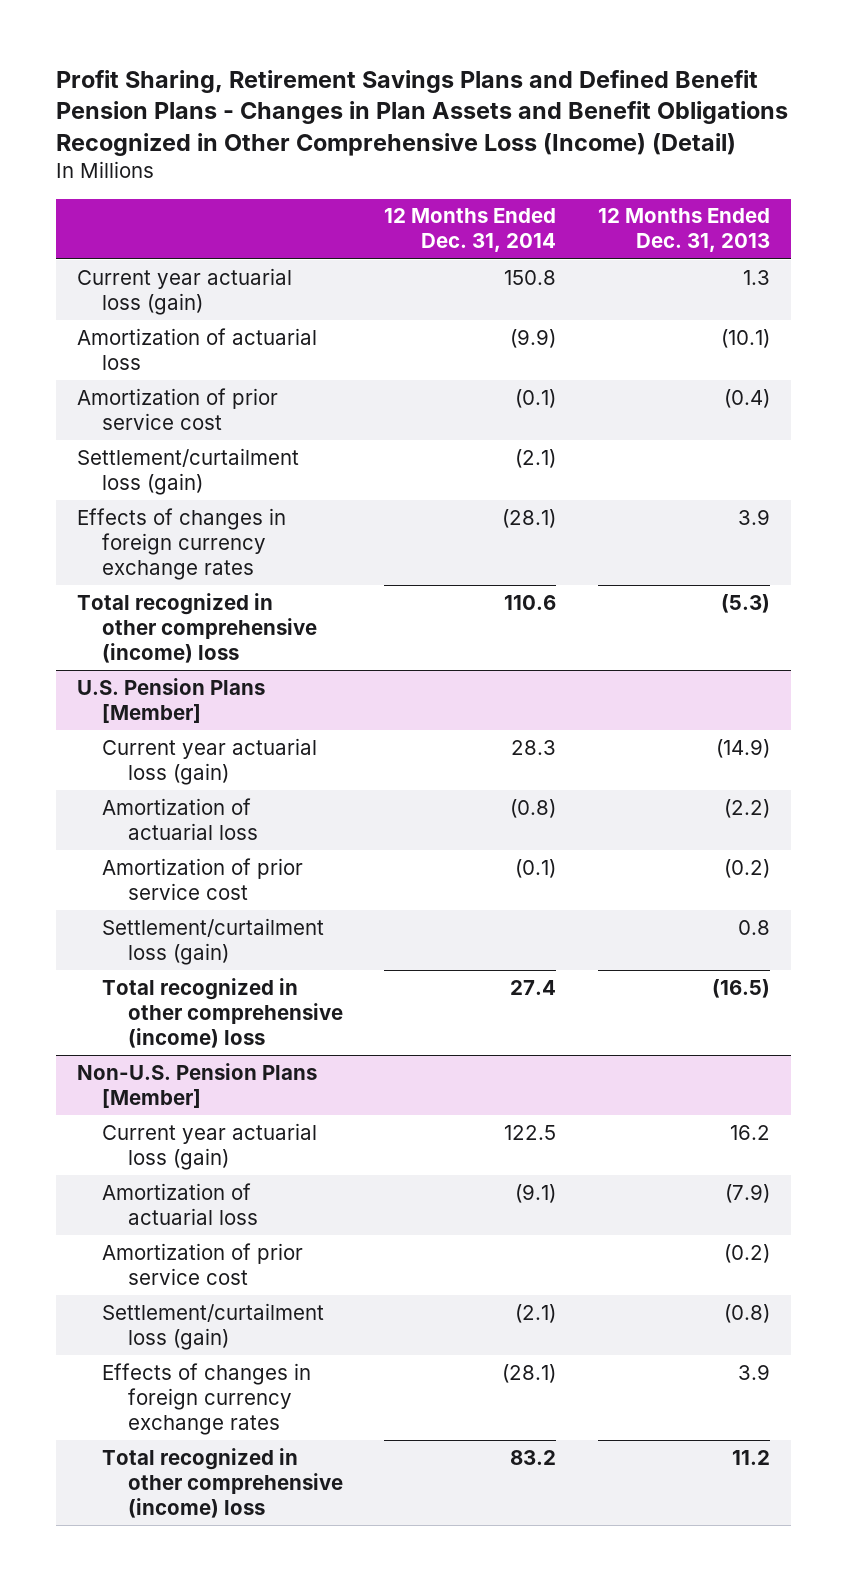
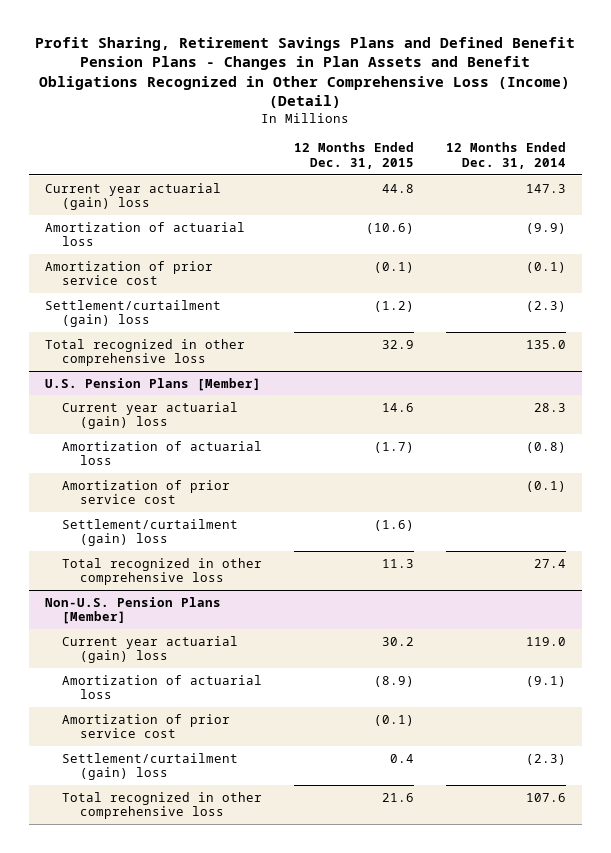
[597,208,770,253] 12 Months Ended Dec. 31, 2013 -> none
none -> [294,142,415,169] 12 Months Ended Dec. 31, 2015
[76,267,292,315] Current year actuarial loss (gain) -> [44,182,221,211] Current year actuarial (gain) loss
[504,269,557,285] 150.8 -> [526,183,567,193] 147.3
[76,507,286,580] Effects of changes in foreign currency exchange rates -> none
[76,447,299,495] Settlement/curtailment loss (gain) -> [44,299,221,328] Settlement/curtailment (gain) loss
[515,448,557,468] (2.1) -> [526,300,567,312] (2.3)
[76,592,318,663] Total recognized in other comprehensive (income) loss -> [44,338,245,367] Total recognized in other comprehensive loss
[504,594,557,610] 110.6 -> [526,339,567,349] 135.0
[102,737,318,785] Current year actuarial loss (gain) -> [62,401,239,430] Current year actuarial (gain) loss
[102,917,325,965] Settlement/curtailment loss (gain) -> [62,518,239,547] Settlement/curtailment (gain) loss
[102,977,344,1048] Total recognized in other comprehensive (income) loss -> [62,557,263,586] Total recognized in other comprehensive loss
[102,1122,318,1170] Current year actuarial loss (gain) -> [62,635,239,664] Current year actuarial (gain) loss
[504,1124,557,1140] 122.5 -> [526,636,567,646] 119.0
[102,1362,312,1435] Effects of changes in foreign currency exchange rates -> none
[102,1302,325,1350] Settlement/curtailment loss (gain) -> [62,752,239,781] Settlement/curtailment (gain) loss
[515,1303,557,1323] (2.1) -> [526,753,567,765] (2.3)
[102,1447,344,1518] Total recognized in other comprehensive (income) loss -> [62,791,263,820] Total recognized in other comprehensive loss
[510,1449,557,1465] 83.2 -> [526,792,567,802] 107.6

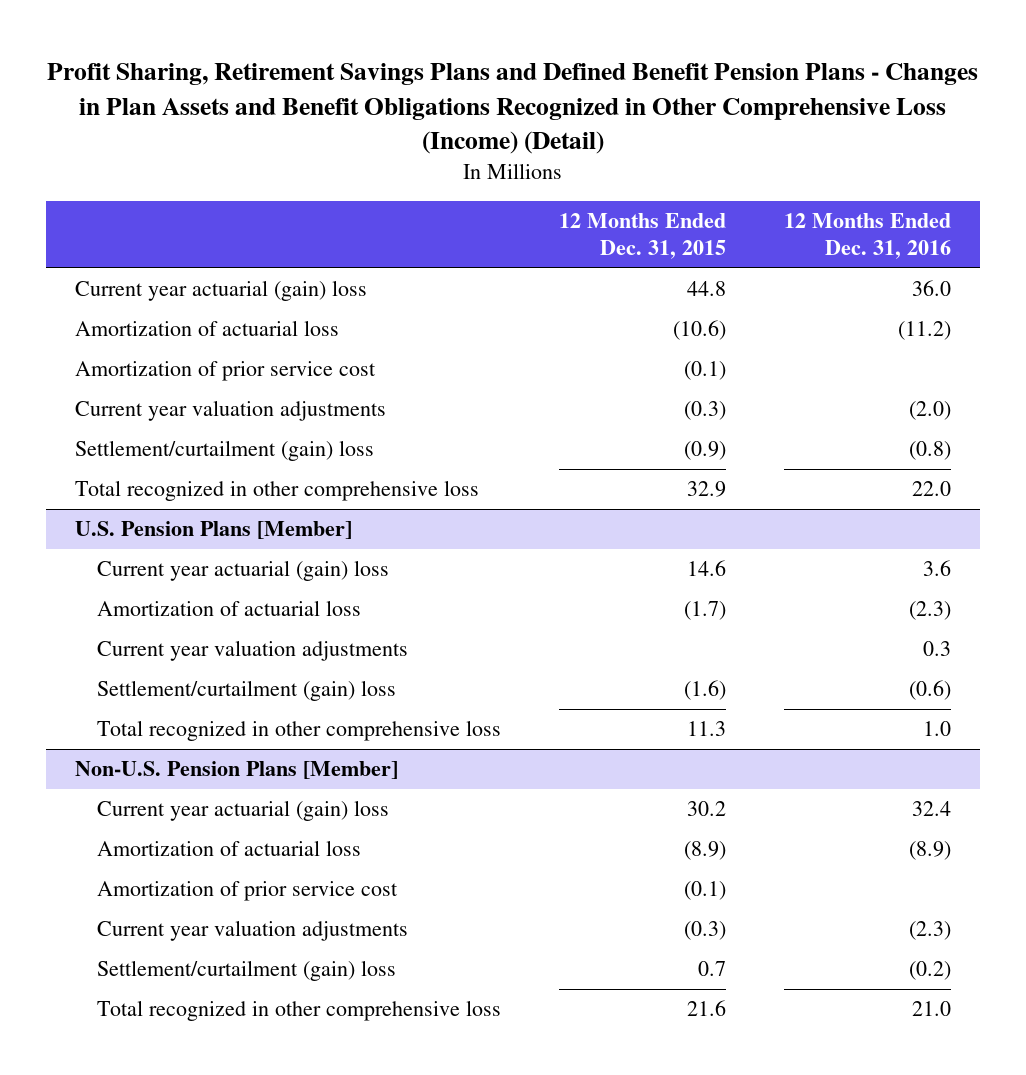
[446,142,567,169] 12 Months Ended Dec. 31, 2014 -> none
none -> [784,213,952,259] 12 Months Ended Dec. 31, 2016
none -> [74,400,386,422] Current year valuation adjustments
[374,300,415,312] (1.2) -> [684,441,727,461] (0.9)
[62,479,231,505] Amortization of prior service cost -> none
none -> [97,640,409,662] Current year valuation adjustments
none -> [97,920,409,942] Current year valuation adjustments
[390,753,415,763] 0.4 -> [698,961,727,977] 0.7

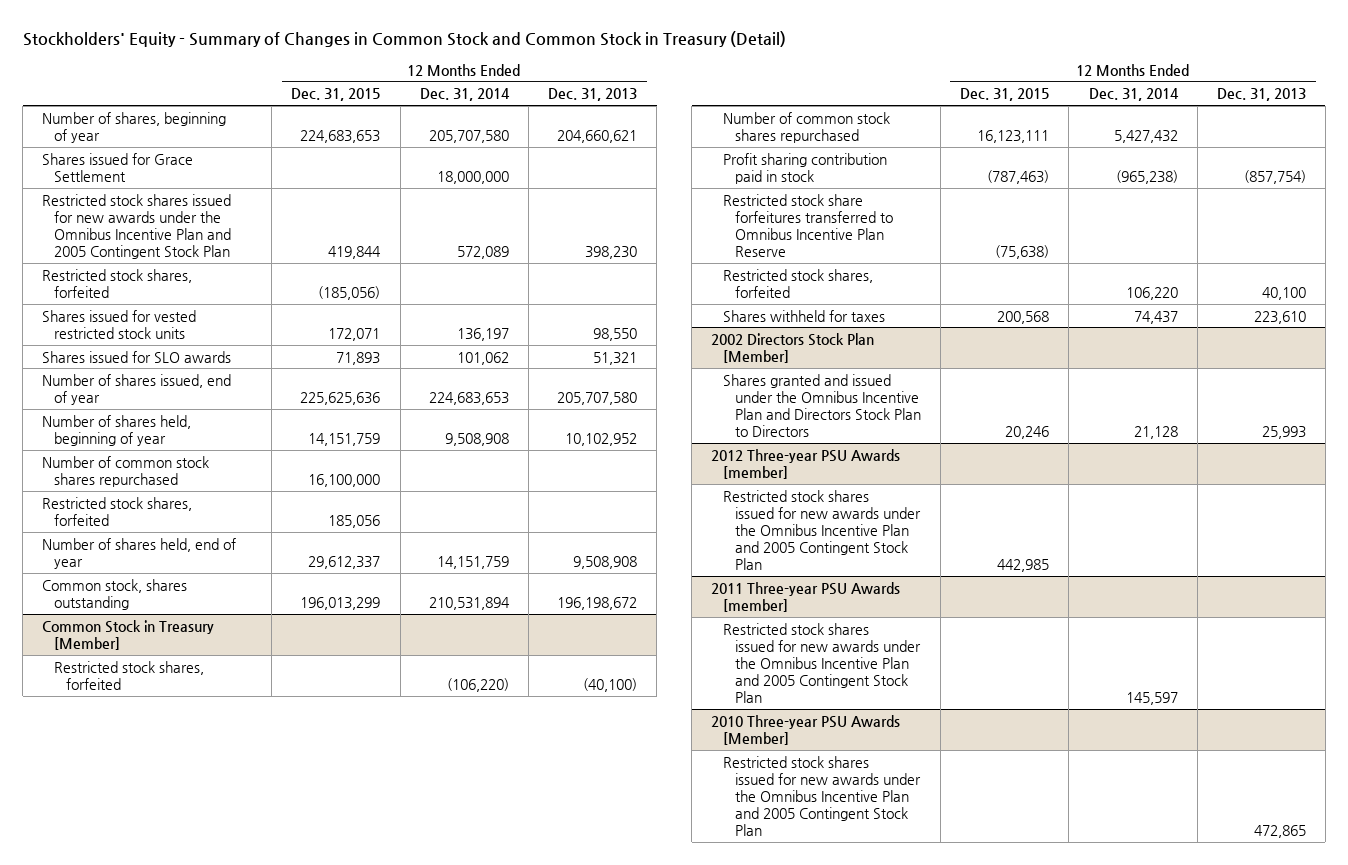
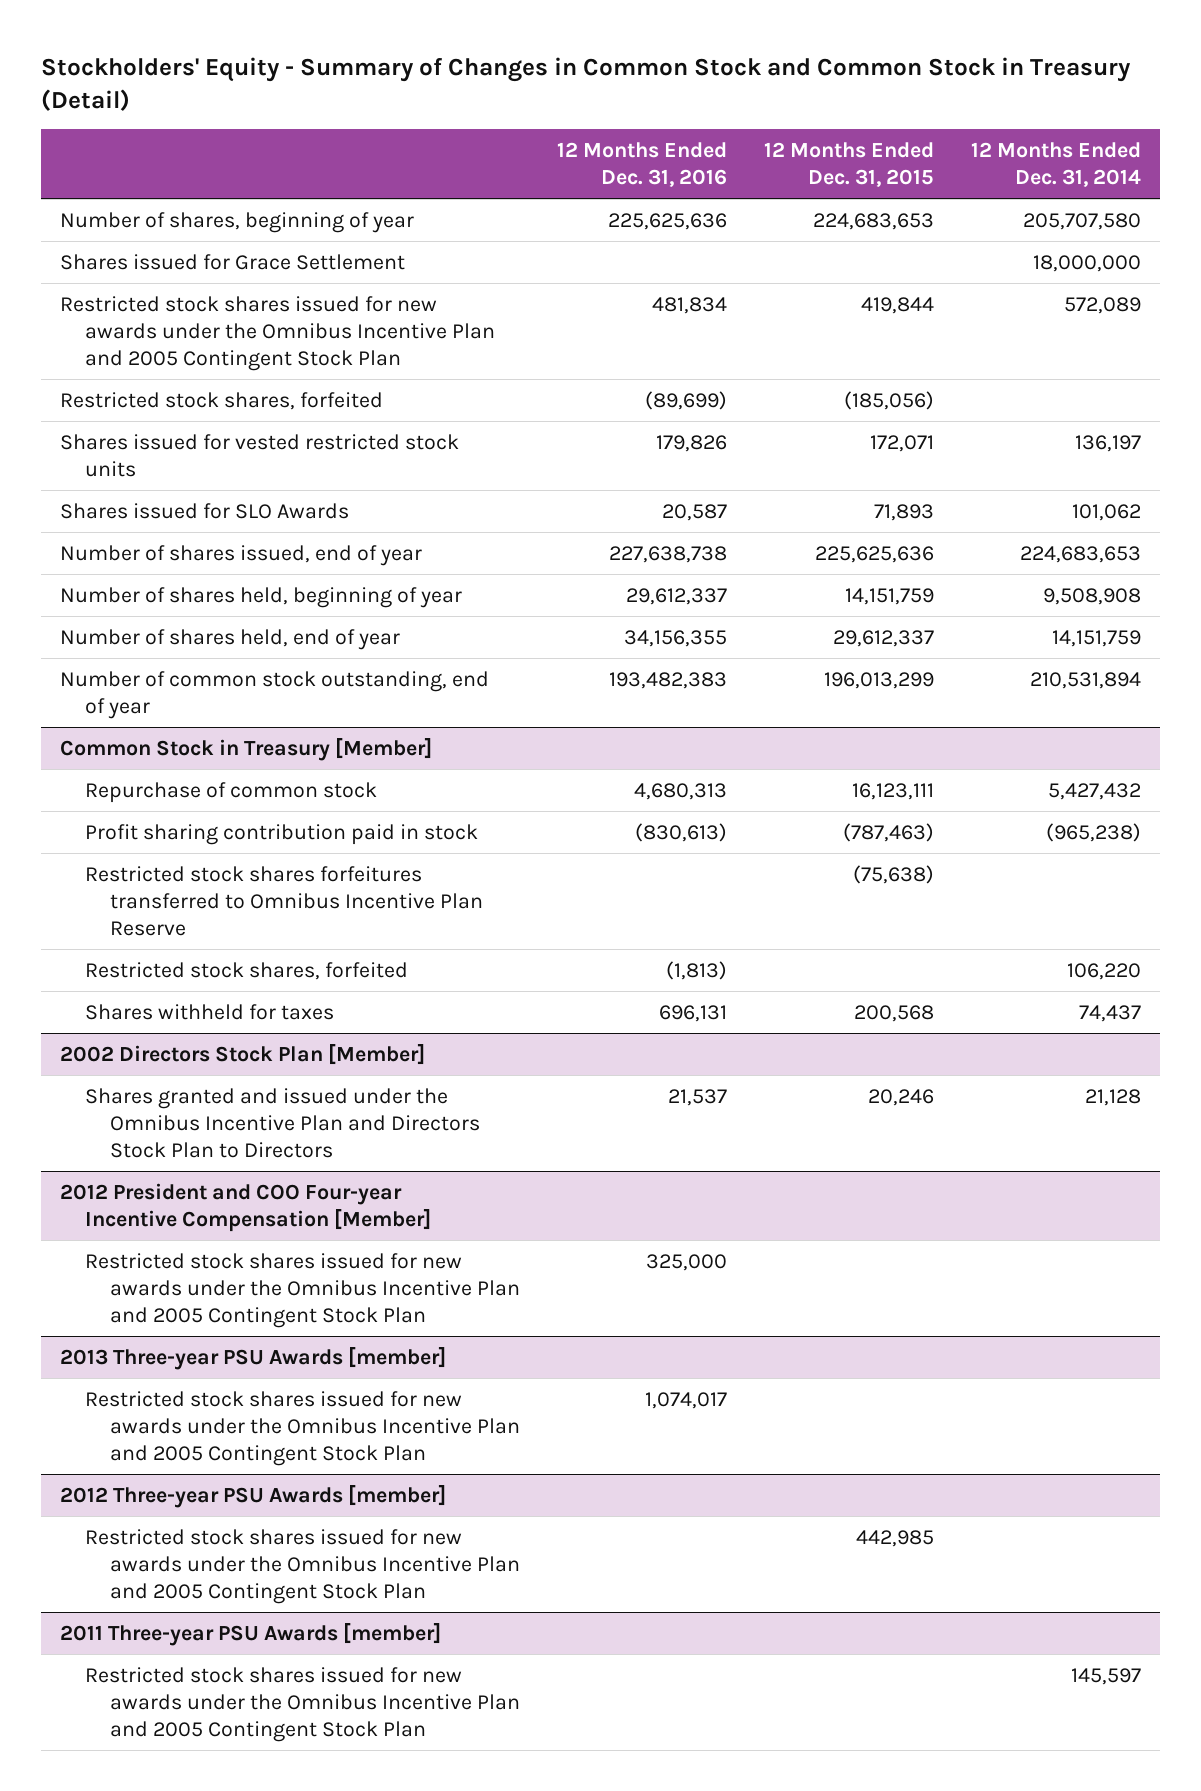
[547,88,637,102] Dec. 31, 2013 -> none
none -> [556,141,727,187] 12 Months Ended Dec. 31, 2016
[42,350,232,363] Shares issued for SLO awards -> [60,502,350,519] Shares issued for SLO Awards
[42,455,210,487] Number of common stock shares repurchased -> none
[42,496,193,526] Restricted stock shares, forfeited -> none
[42,578,188,610] Common stock, shares outstanding -> [60,670,490,719] Number of common stock outstanding, end of year
[54,660,205,690] Restricted stock shares, forfeited -> none
[723,111,891,143] Number of common stock shares repurchased -> [84,781,377,803] Repurchase of common stock
[723,193,893,257] Restricted stock share forfeitures transferred to Omnibus Incentive Plan Reserve -> [84,865,483,936] Restricted stock shares forfeitures transferred to Omnibus Incentive Plan Reserve
none -> [60,1182,431,1232] 2012 President and COO Four-year Incentive Compensation [Member]
none -> [84,1252,520,1328] Restricted stock shares issued for new awards under the Omnibus Incentive Plan and 2005 Contingent Stock Plan
none -> [60,1346,447,1370] 2013 Three-year PSU Awards [member]
none -> [84,1390,520,1466] Restricted stock shares issued for new awards under the Omnibus Incentive Plan and 2005 Contingent Stock Plan
[711,714,901,745] 2010 Three-year PSU Awards [Member] -> none
[723,755,921,837] Restricted stock shares issued for new awards under the Omnibus Incentive Plan and 2005 Contingent Stock Plan -> none

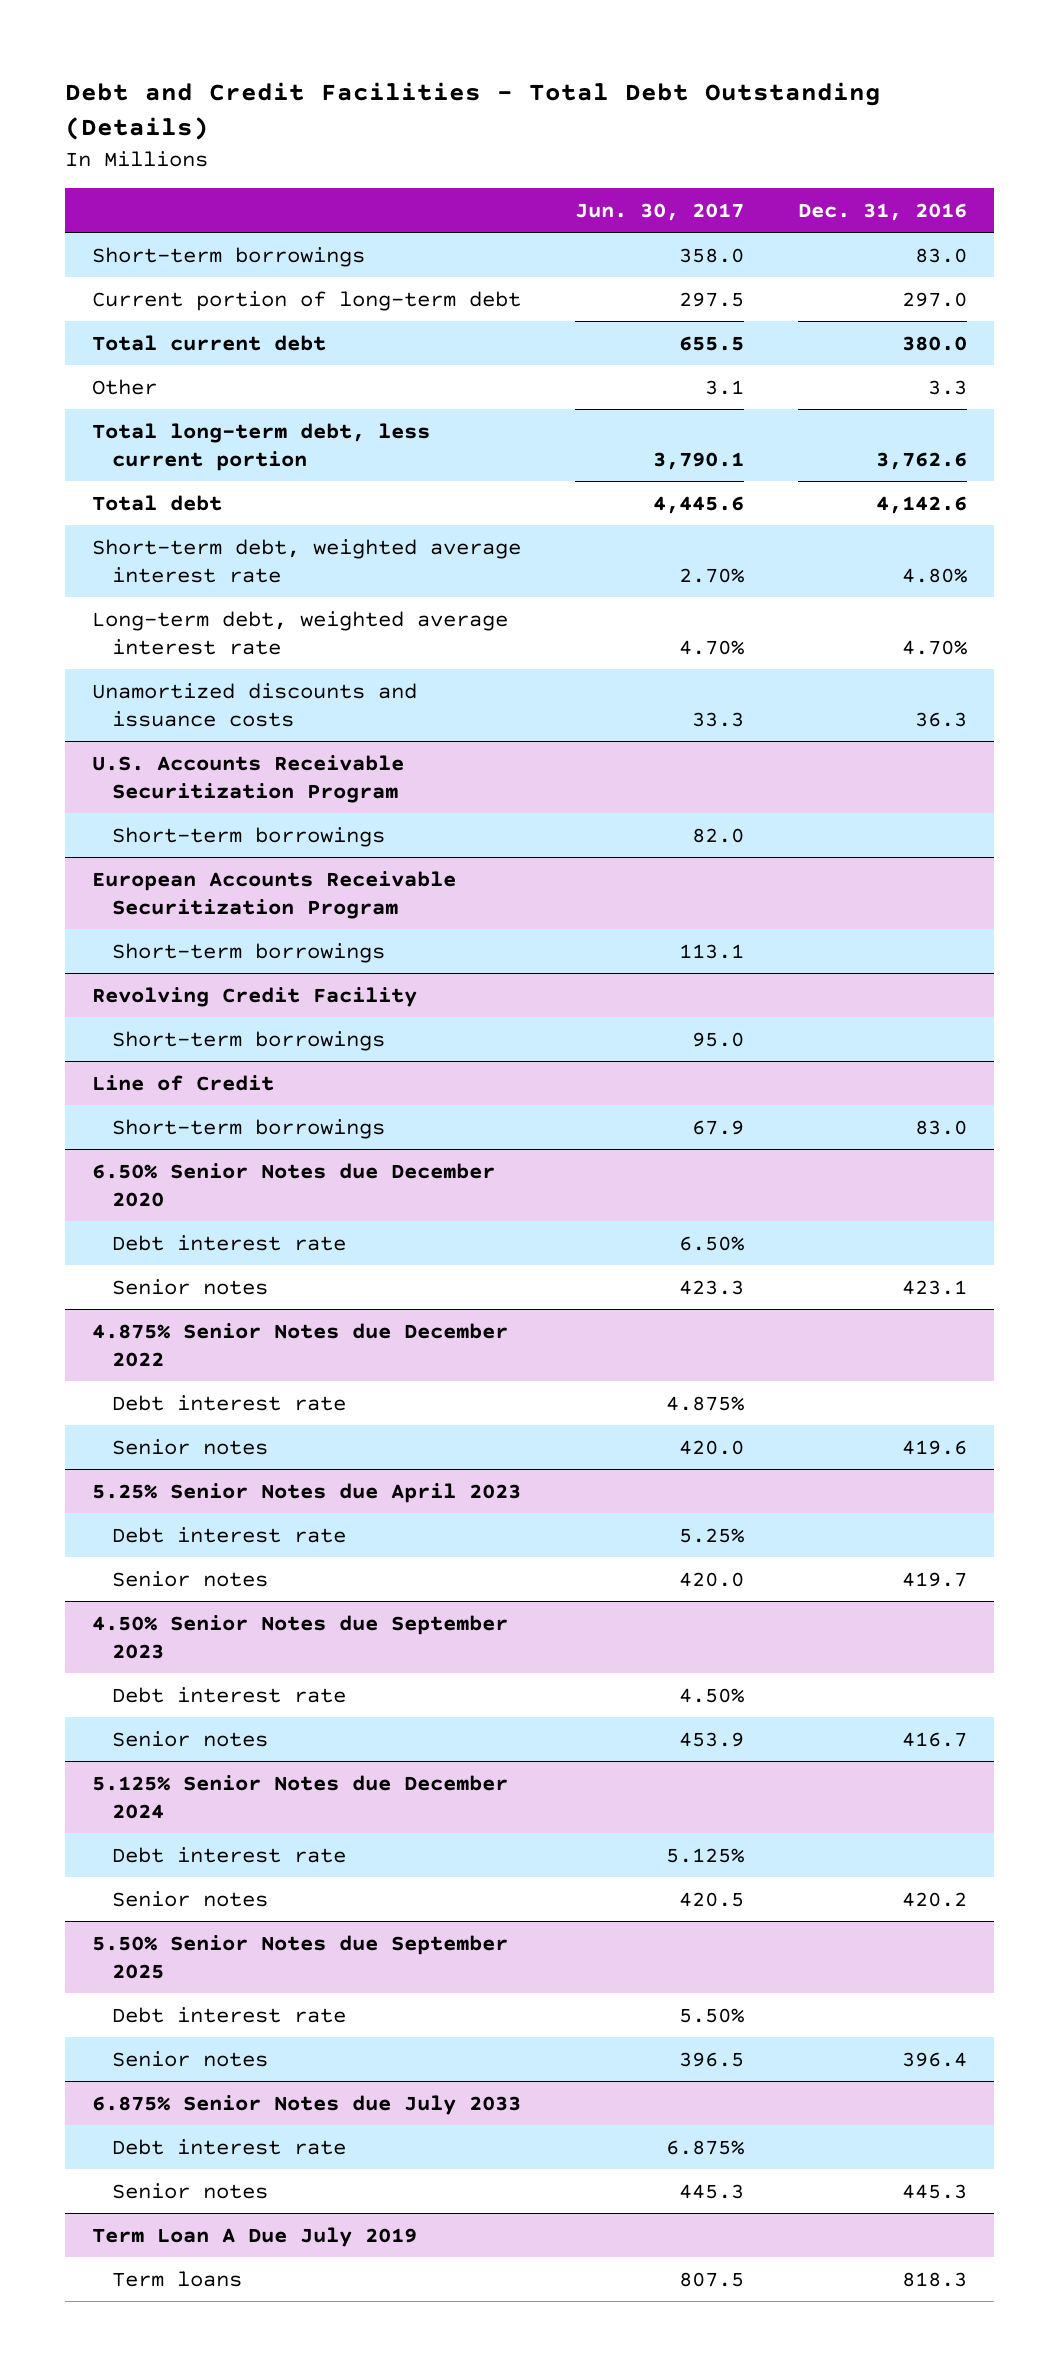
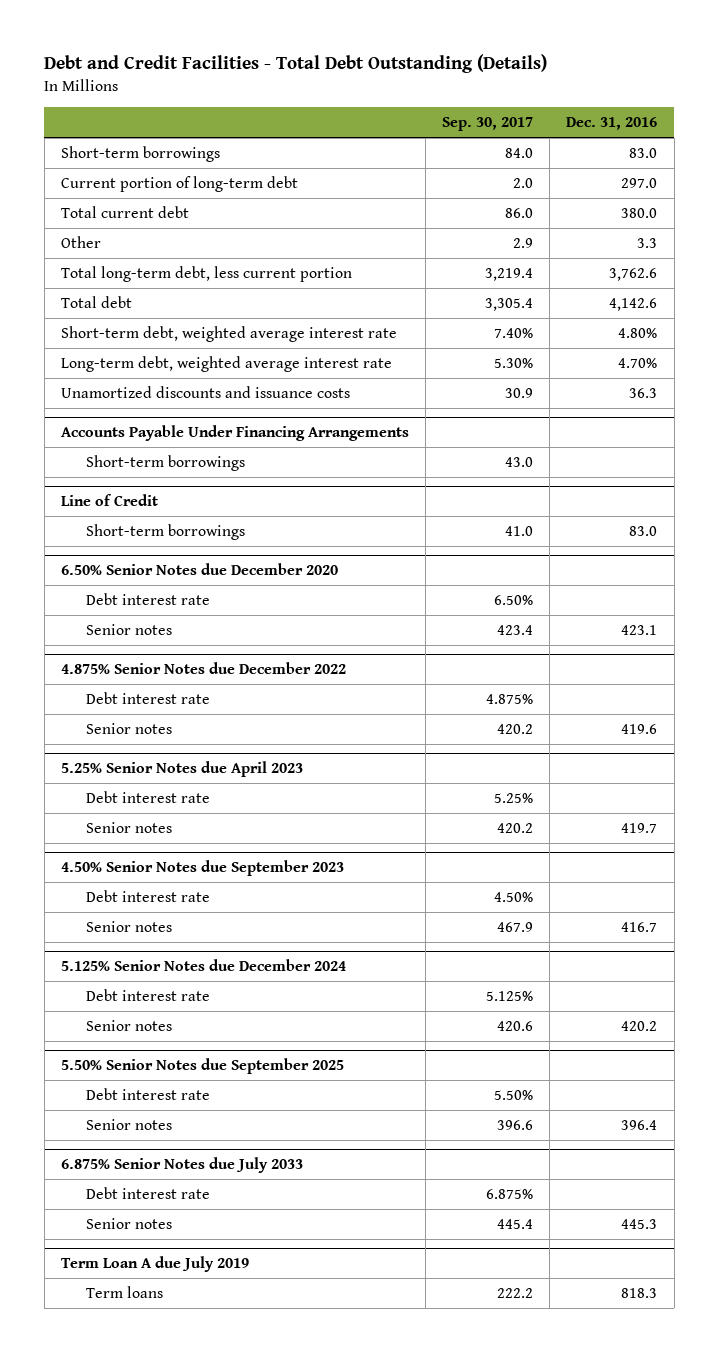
[575,203,745,222] Jun. 30, 2017 -> none
none -> [442,117,534,132] Sep. 30, 2017
[91,754,404,804] U.S. Accounts Receivable Securitization Program -> none
[111,826,385,847] Short-term borrowings -> none
[91,870,456,920] European Accounts Receivable Securitization Program -> none
[111,942,385,963] Short-term borrowings -> none
[91,986,417,1007] Revolving Credit Facility -> none
none -> [60,425,409,442] Accounts Payable Under Financing Arrangements
[91,2226,417,2247] Term Loan A Due July 2019 -> [60,1256,249,1273] Term Loan A due July 2019

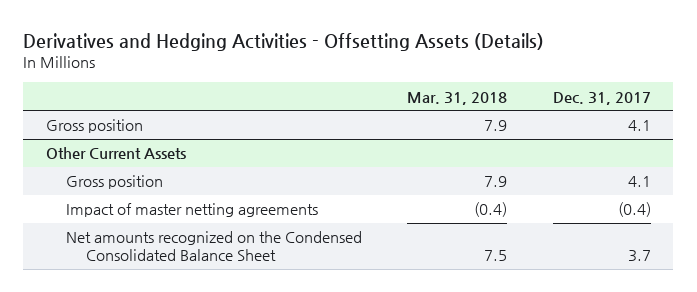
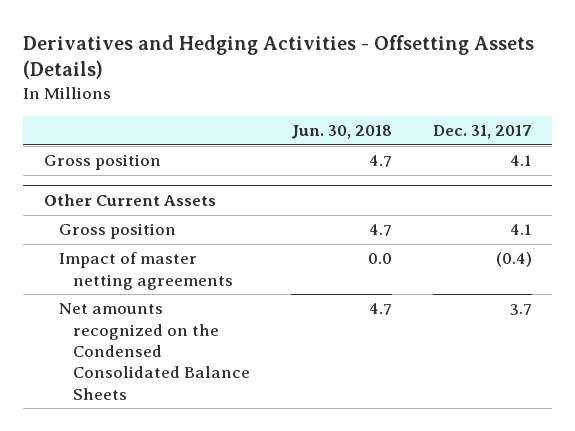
[407,91,508,105] Mar. 31, 2018 -> none
none -> [290,125,392,140] Jun. 30, 2018
[65,231,362,262] Net amounts recognized on the Condensed Consolidated Balance Sheet -> [58,303,251,400] Net amounts recognized on the Condensed Consolidated Balance Sheets

